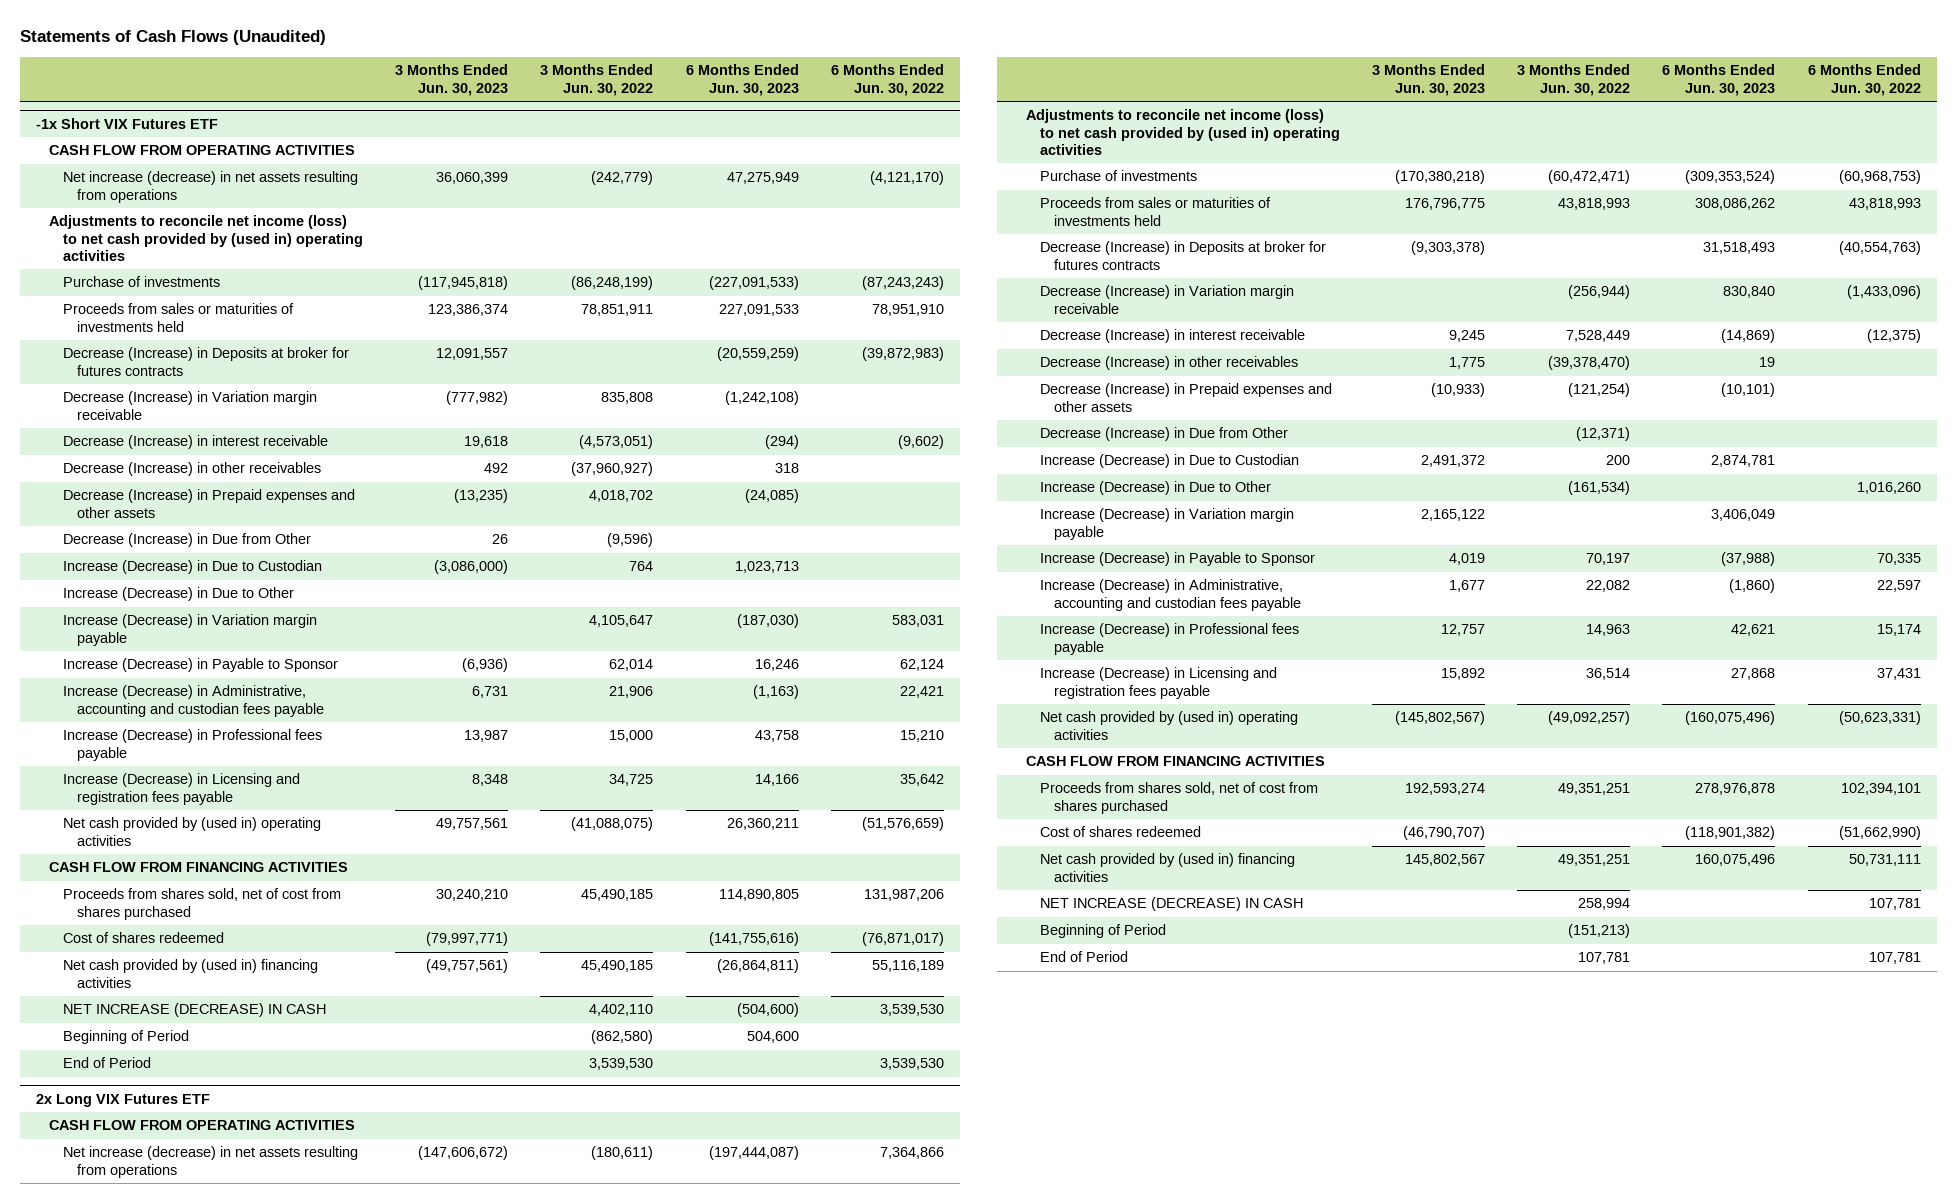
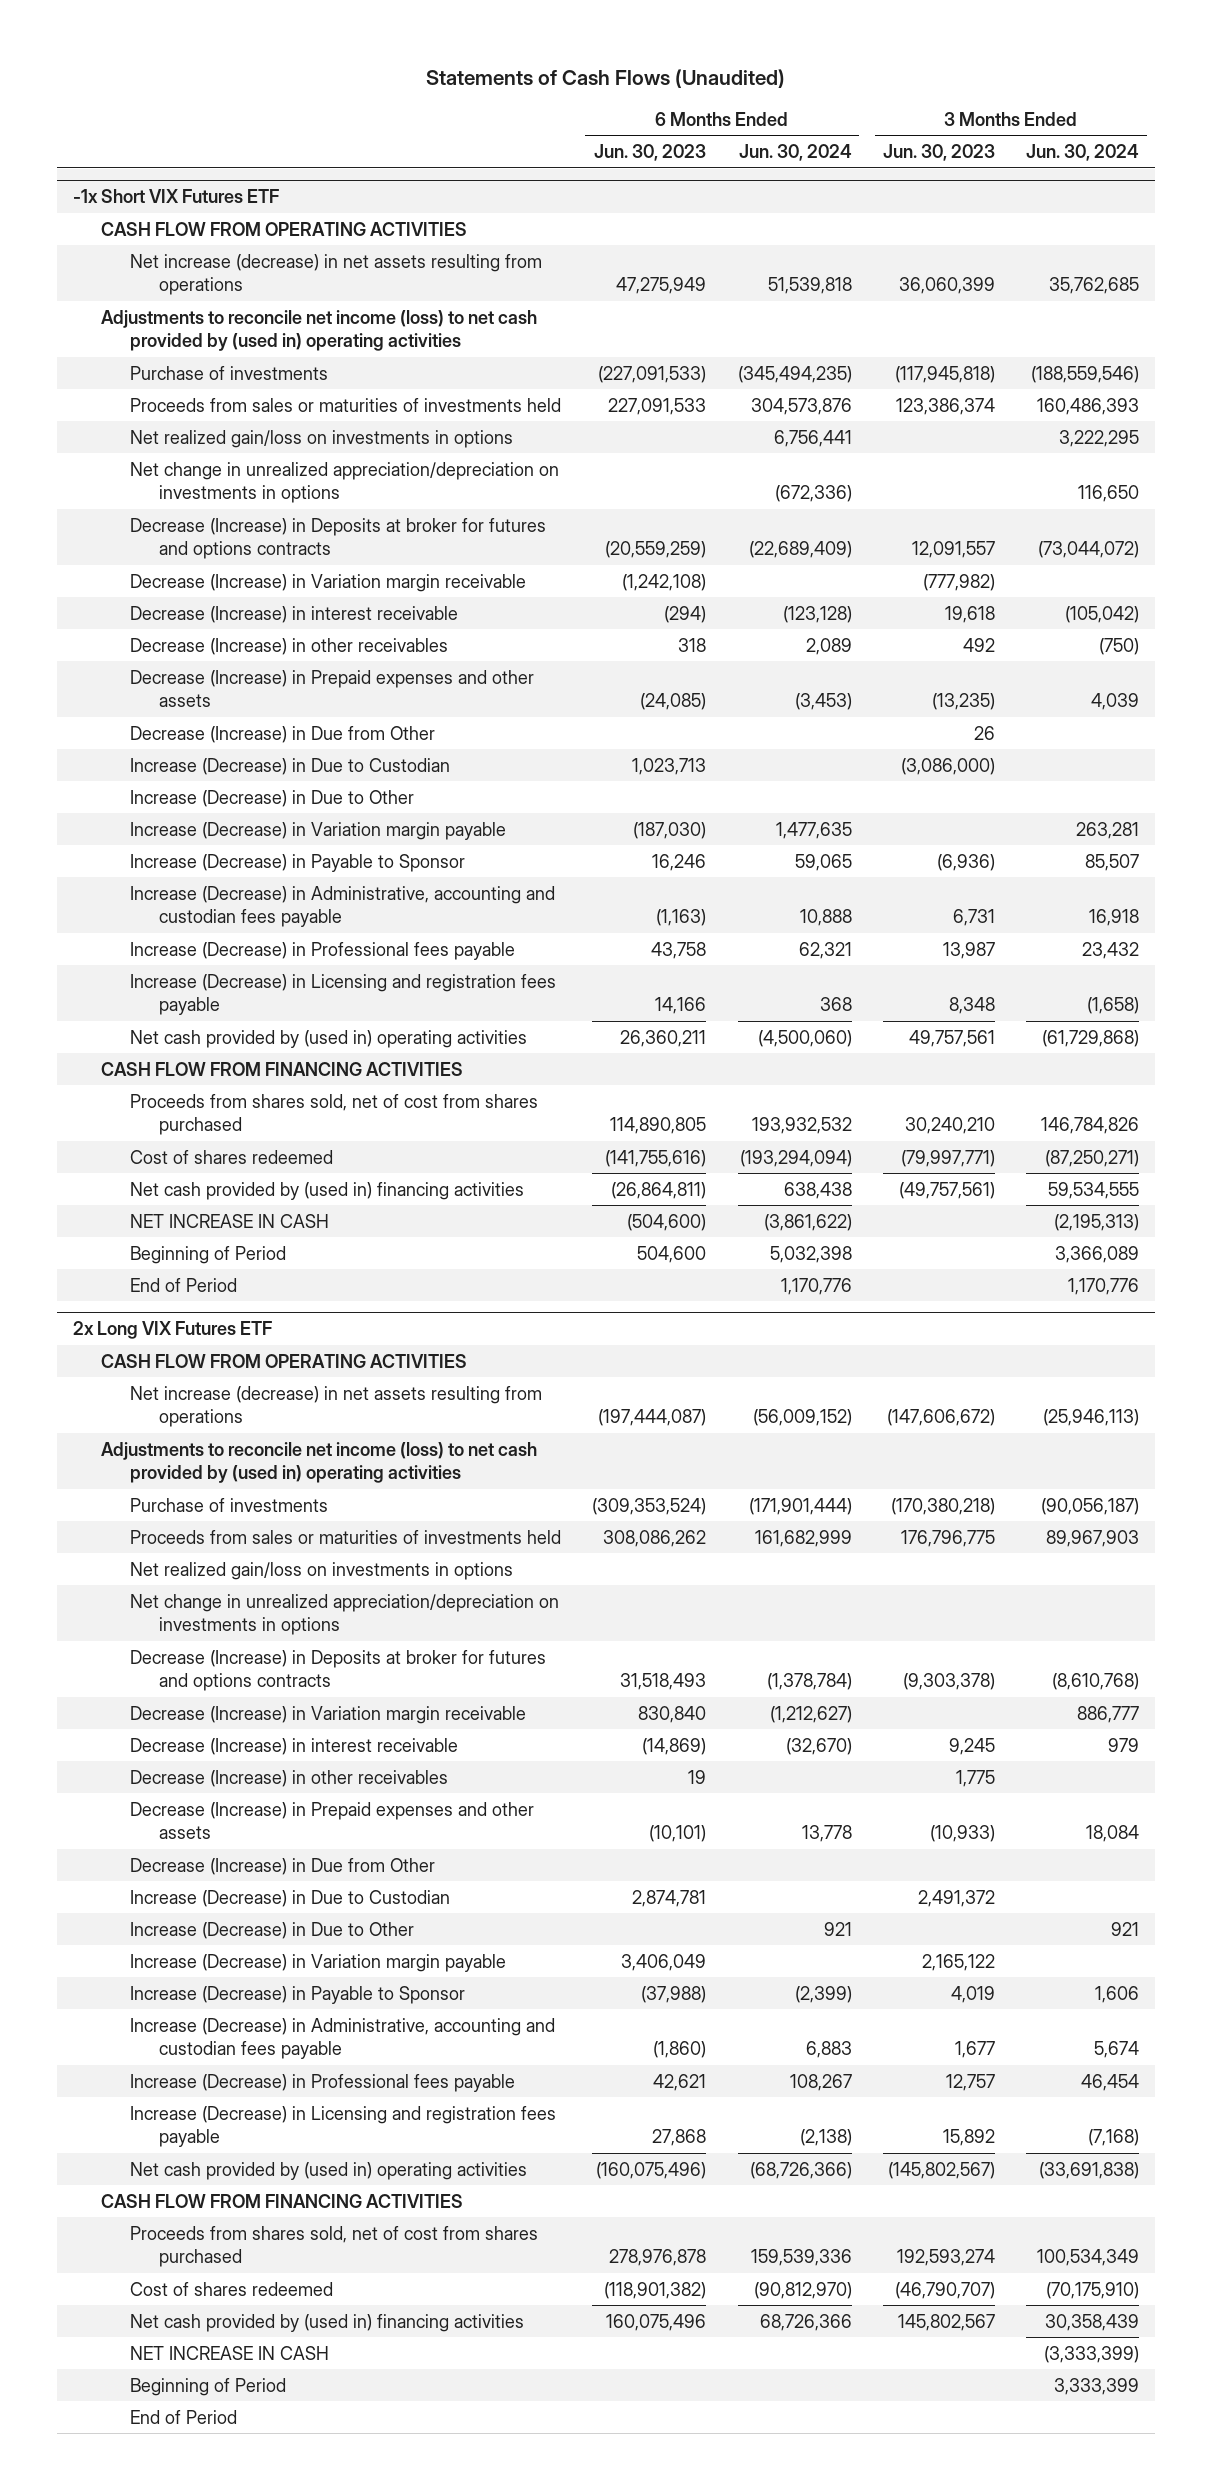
[540,64,654,96] 3 Months Ended Jun. 30, 2022 -> none
[830,64,944,96] 6 Months Ended Jun. 30, 2022 -> none
none -> [738,144,852,162] Jun. 30, 2024
none -> [1026,144,1140,162] Jun. 30, 2024
none -> [130,429,514,448] Net realized gain/loss on investments in options
none -> [130,461,560,504] Net change in unrealized appreciation/depreciation on investments in options
[63,347,350,376] Decrease (Increase) in Deposits at broker for futures contracts -> [130,517,547,560] Decrease (Increase) in Deposits at broker for futures and options contracts
[63,1003,327,1018] NET INCREASE (DECREASE) IN CASH -> [130,1213,330,1228] NET INCREASE IN CASH
none -> [130,1561,514,1580] Net realized gain/loss on investments in options
none -> [130,1593,560,1636] Net change in unrealized appreciation/depreciation on investments in options
[1039,241,1326,270] Decrease (Increase) in Deposits at broker for futures contracts -> [130,1649,547,1692] Decrease (Increase) in Deposits at broker for futures and options contracts
[1039,897,1303,912] NET INCREASE (DECREASE) IN CASH -> [130,2345,330,2360] NET INCREASE IN CASH

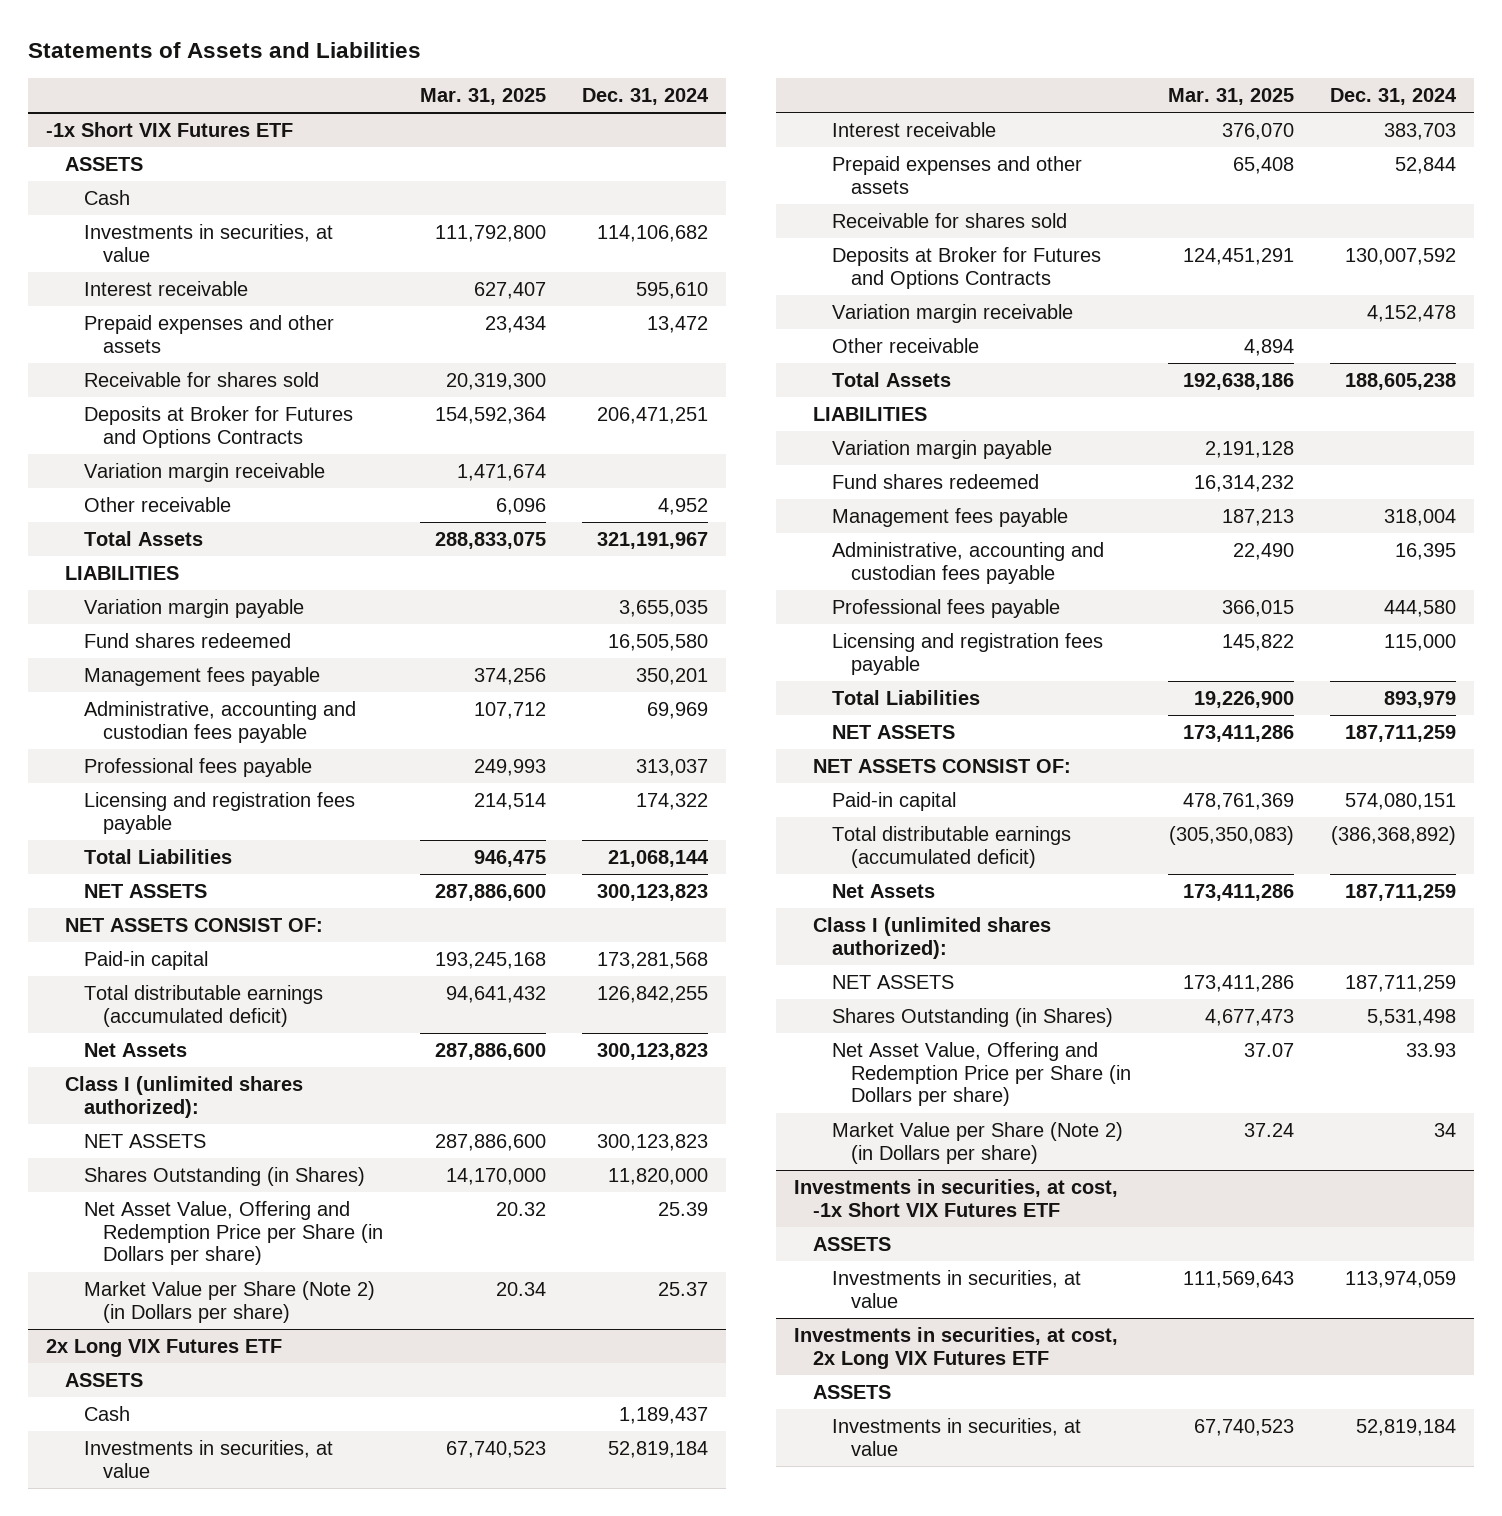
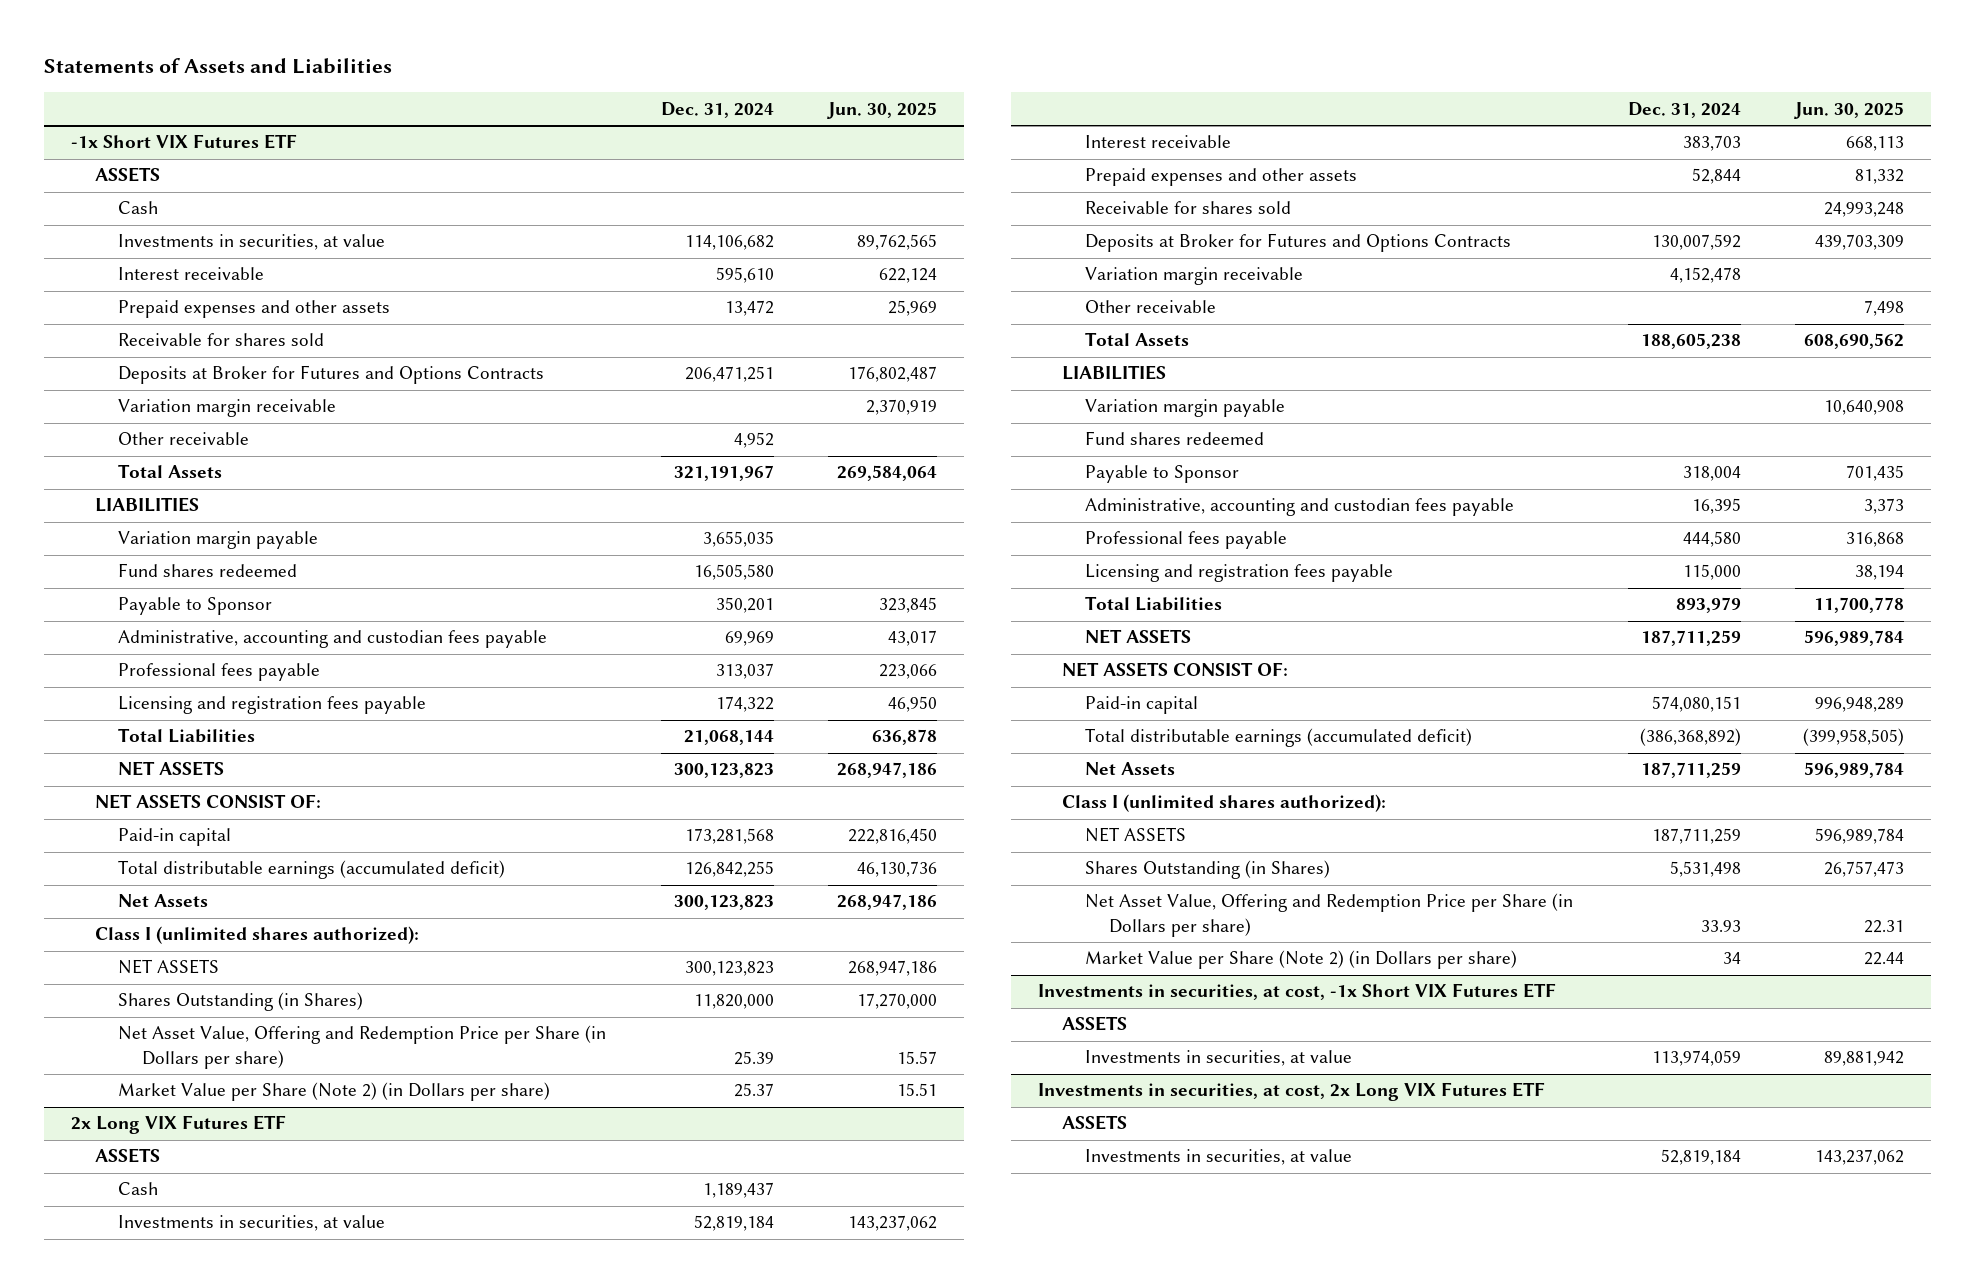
[419,87,546,105] Mar. 31, 2025 -> none
none -> [827,101,938,119] Jun. 30, 2025
[84,666,321,686] Management fees payable -> [118,597,273,616] Payable to Sponsor
[832,507,1069,527] Management fees payable -> [1085,465,1240,484] Payable to Sponsor

